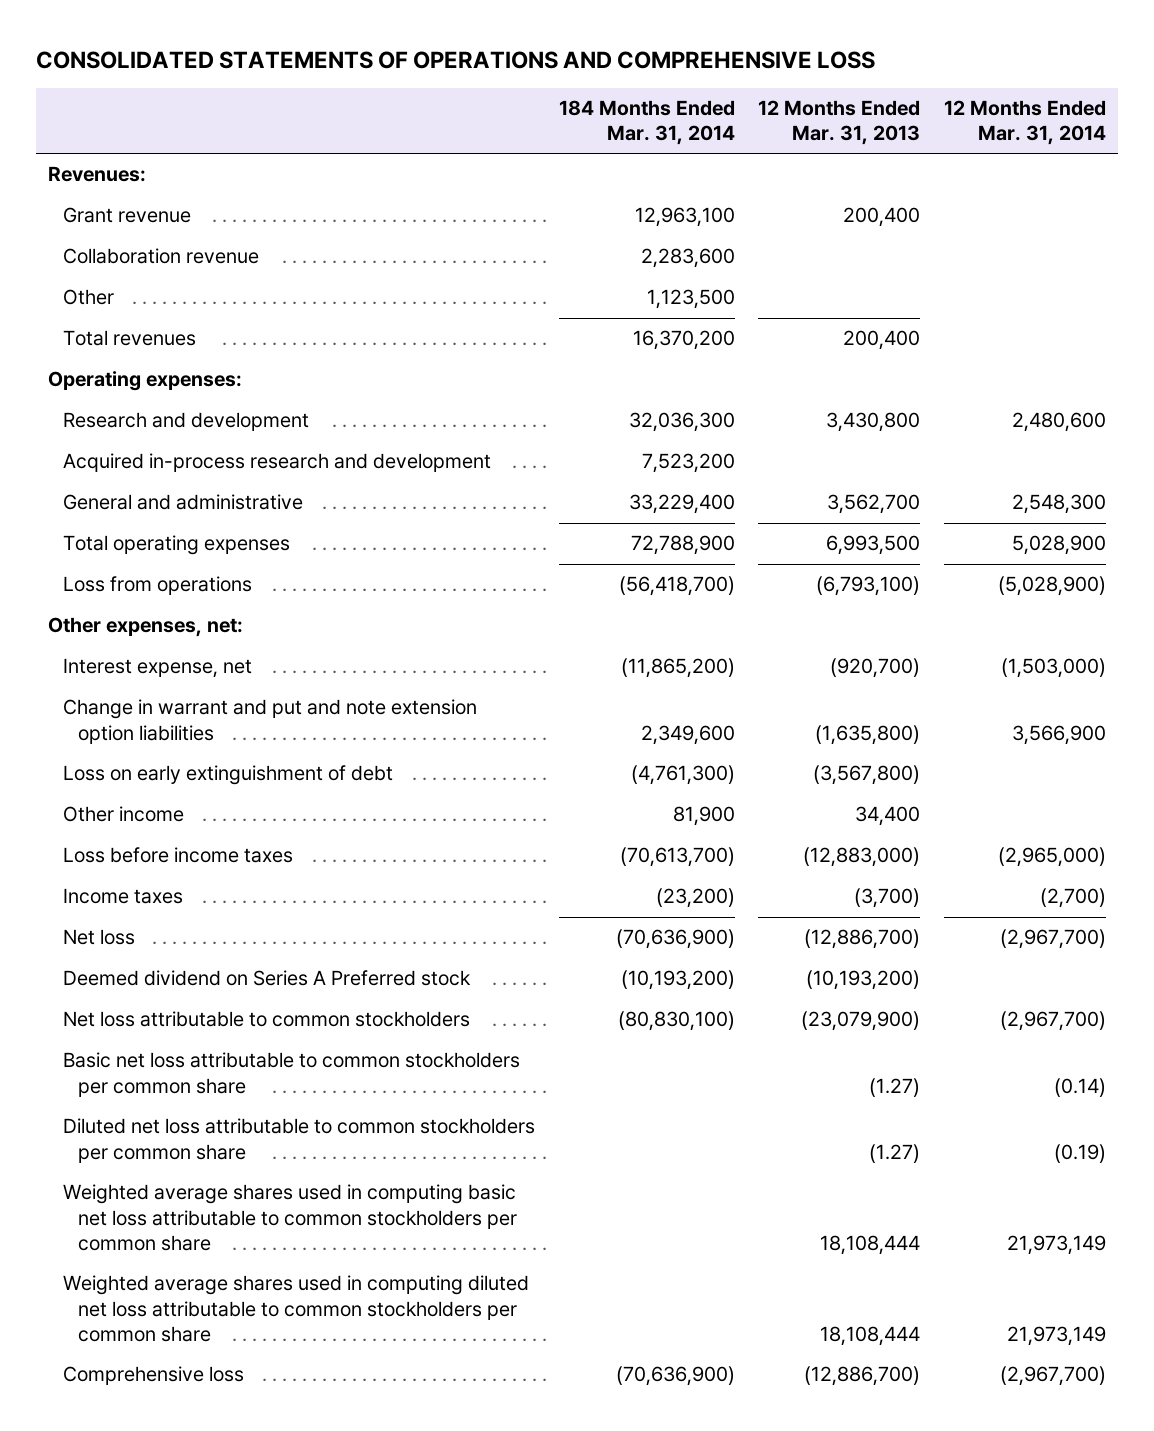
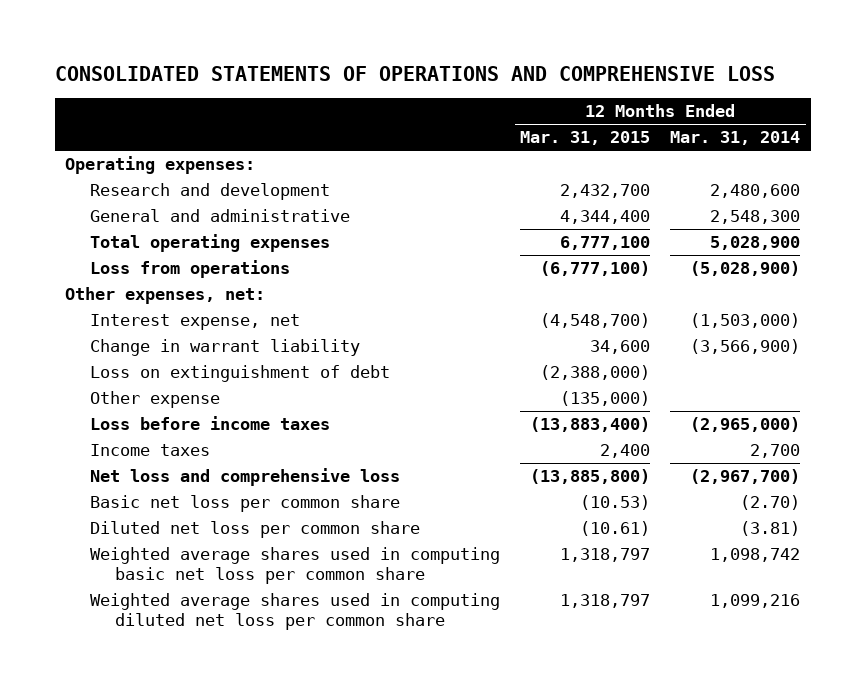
[558,100,735,146] 184 Months Ended Mar. 31, 2014 -> none
[758,100,921,146] 12 Months Ended Mar. 31, 2013 -> none
none -> [520,131,651,146] Mar. 31, 2015
[48,166,147,183] Revenues: -> none
[63,207,192,224] Grant revenue -> none
[63,248,260,265] Collaboration revenue -> none
[63,289,115,306] Other -> none
[63,330,197,347] Total revenues -> none
[63,453,492,473] Acquired in-process research and development -> none
[63,699,478,744] Change in warrant and put and note extension option liabilities -> [90,339,361,357] Change in warrant liability
[1011,724,1106,745] 3,566,900 -> [690,339,801,355] (3,566,900)
[63,765,394,786] Loss on early extinguishment of debt -> [90,365,391,383] Loss on extinguishment of debt
[63,806,185,823] Other income -> [90,391,221,409] Other expense
[63,970,472,987] Deemed dividend on Series A Preferred stock -> none
[63,1011,471,1028] Net loss attributable to common stockholders -> none
[63,1366,245,1386] Comprehensive loss -> none
[1039,888,1106,909] (2,700) -> [750,444,801,459] 2,700
[63,929,136,946] Net loss -> [90,468,401,487] Net loss and comprehensive loss
[63,1052,521,1097] Basic net loss attributable to common stockholders per common share -> [90,495,401,513] Basic net loss per common share
[1053,1077,1106,1097] (0.14) -> [740,495,801,511] (2.70)
[63,1118,536,1163] Diluted net loss attributable to common stockholders per common share -> [90,521,421,539] Diluted net loss per common share
[1053,1143,1106,1163] (0.19) -> [740,521,801,537] (3.81)
[63,1184,517,1251] Weighted average shares used in computing basic net loss attributable to common stockholders per common share -> [90,547,501,584] Weighted average shares used in computing basic net loss per common share
[1006,1234,1106,1255] 21,973,149 -> [710,548,801,563] 1,098,742
[63,1275,530,1342] Weighted average shares used in computing diluted net loss attributable to common stockholders per common share -> [90,593,501,630] Weighted average shares used in computing diluted net loss per common share
[1006,1325,1106,1346] 21,973,149 -> [710,594,801,609] 1,099,216

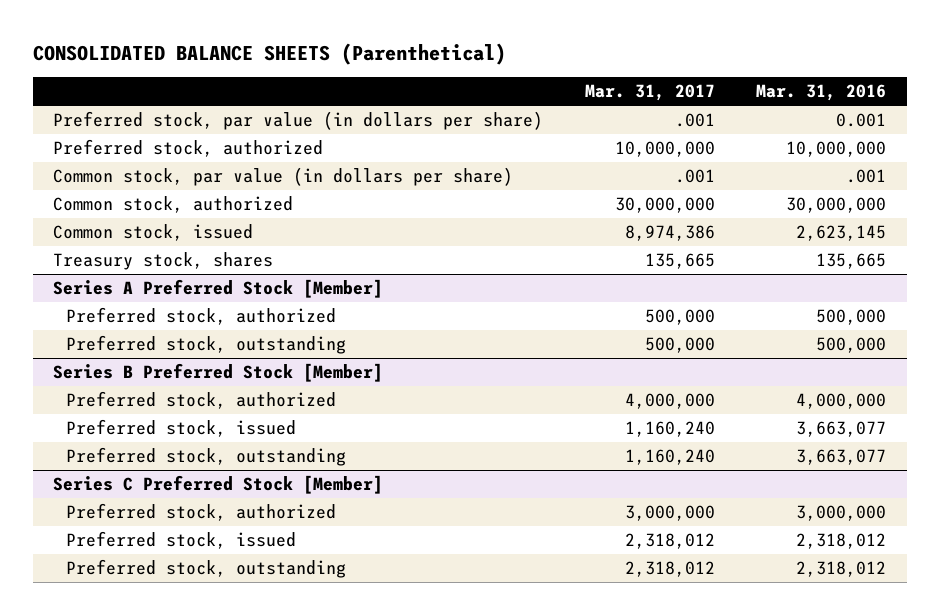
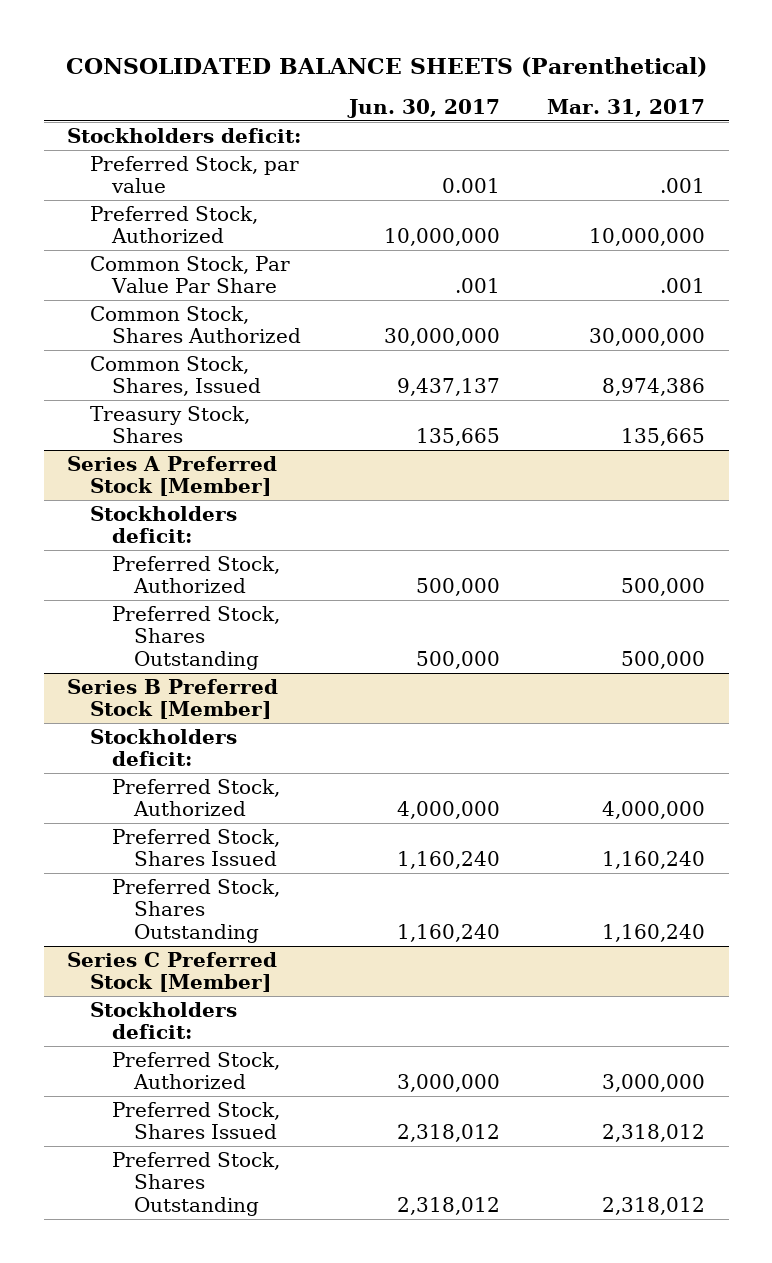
[756,84,887,102] Mar. 31, 2016 -> none
none -> [346,98,500,118] Jun. 30, 2017
none -> [67,127,302,143] Stockholders deficit:
[53,111,544,131] Preferred stock, par value (in dollars per share) -> [89,155,299,194] Preferred Stock, par value
[53,139,324,158] Preferred stock, authorized -> [89,205,258,244] Preferred Stock, Authorized
[53,167,514,187] Common stock, par value (in dollars per share) -> [89,255,290,294] Common Stock, Par Value Par Share
[53,196,294,214] Common stock, authorized -> [89,305,301,344] Common Stock, Shares Authorized
[53,224,254,242] Common stock, issued -> [89,355,261,397] Common Stock, Shares, Issued
[53,252,274,271] Treasury stock, shares -> [89,405,250,444] Treasury Stock, Shares
none -> [89,505,237,544] Stockholders deficit:
[65,307,336,326] Preferred stock, authorized -> [111,555,280,594] Preferred Stock, Authorized
[65,335,346,355] Preferred stock, outstanding -> [111,605,280,670] Preferred Stock, Shares Outstanding
none -> [89,728,237,767] Stockholders deficit:
[65,391,336,410] Preferred stock, authorized -> [111,778,280,817] Preferred Stock, Authorized
[65,419,296,438] Preferred stock, issued -> [111,828,280,867] Preferred Stock, Shares Issued
[65,447,346,467] Preferred stock, outstanding -> [111,878,280,943] Preferred Stock, Shares Outstanding
none -> [89,1001,237,1040] Stockholders deficit:
[65,503,336,522] Preferred stock, authorized -> [111,1051,280,1090] Preferred Stock, Authorized
[65,531,296,550] Preferred stock, issued -> [111,1101,280,1140] Preferred Stock, Shares Issued
[65,559,346,579] Preferred stock, outstanding -> [111,1151,280,1216] Preferred Stock, Shares Outstanding

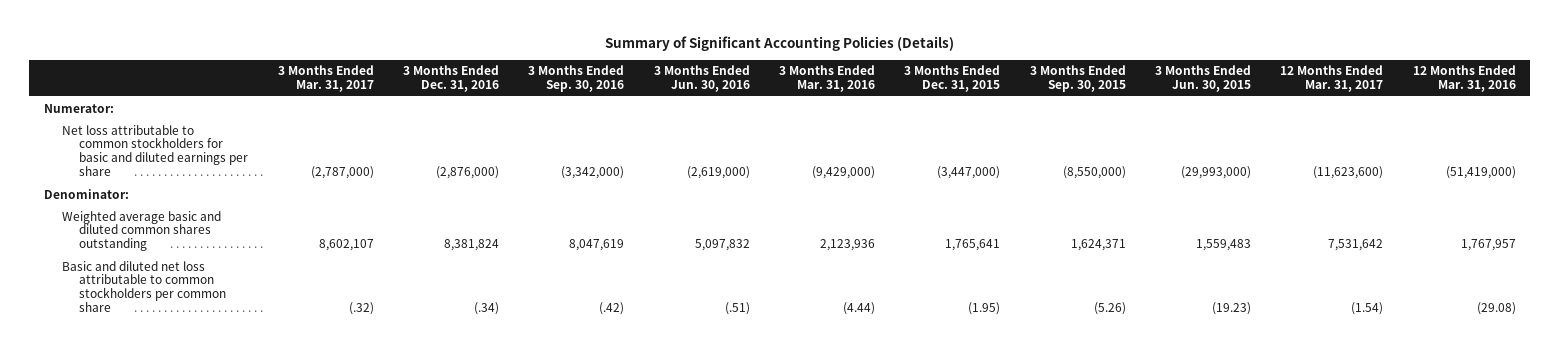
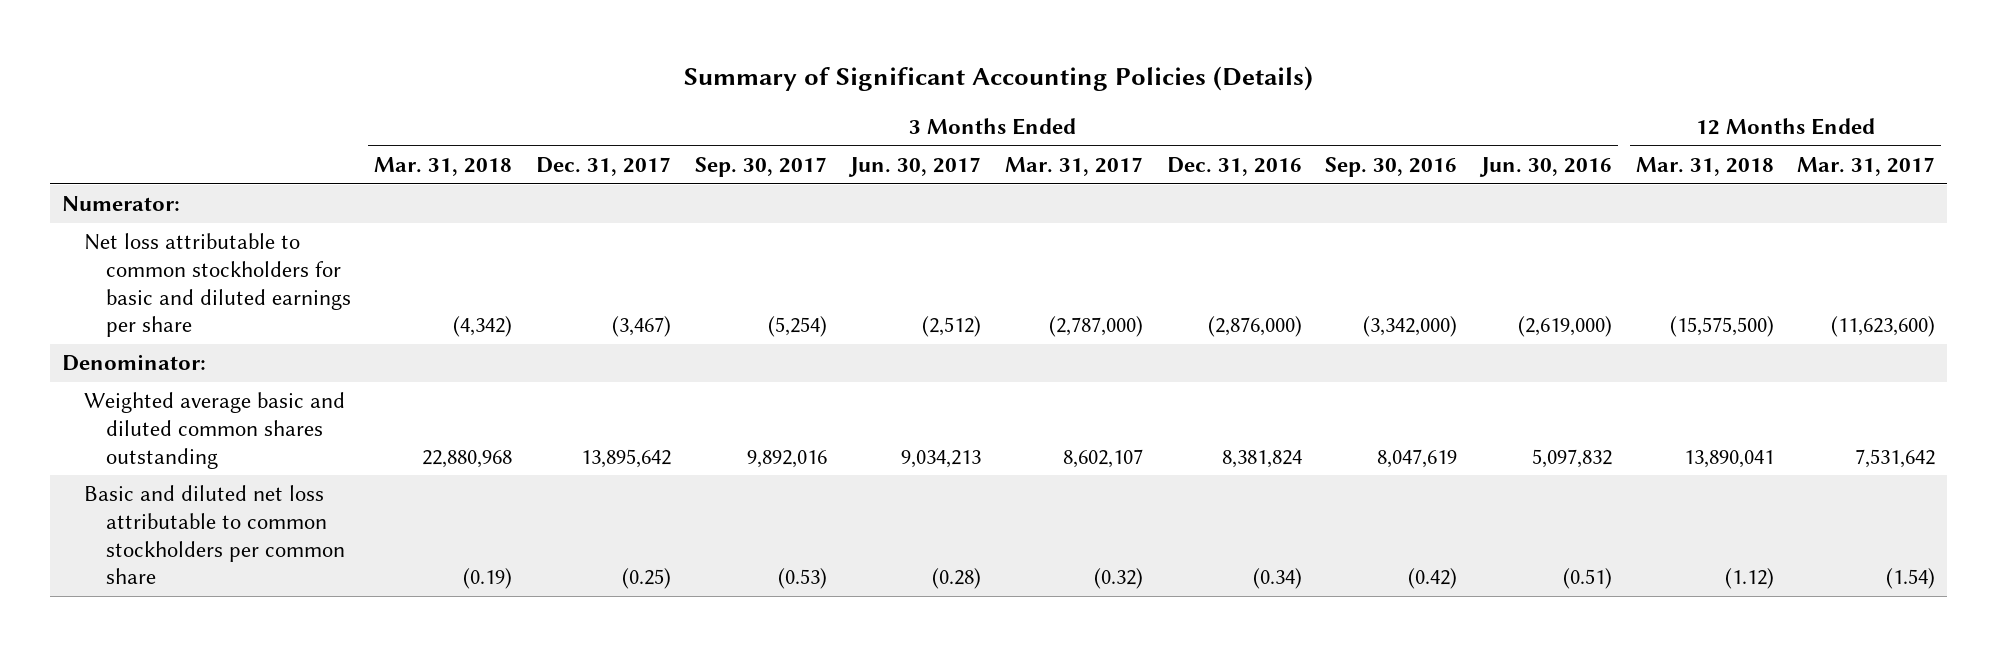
[778,65,875,93] 3 Months Ended Mar. 31, 2016 -> none
[904,65,1001,93] 3 Months Ended Dec. 31, 2015 -> none
[1029,65,1126,93] 3 Months Ended Sep. 30, 2015 -> none
[1155,65,1252,93] 3 Months Ended Jun. 30, 2015 -> none
[1412,65,1516,93] 12 Months Ended Mar. 31, 2016 -> none
none -> [374,157,513,177] Mar. 31, 2018
none -> [535,157,671,177] Dec. 31, 2017
none -> [694,157,827,178] Sep. 30, 2017
none -> [848,157,982,178] Jun. 30, 2017
none -> [1635,157,1774,177] Mar. 31, 2018
[348,301,374,315] (.32) -> [1093,568,1143,590] (0.32)
[473,301,499,315] (.34) -> [1252,568,1302,590] (0.34)
[599,301,625,315] (.42) -> [1408,568,1458,590] (0.42)
[724,301,750,315] (.51) -> [1562,568,1612,590] (0.51)

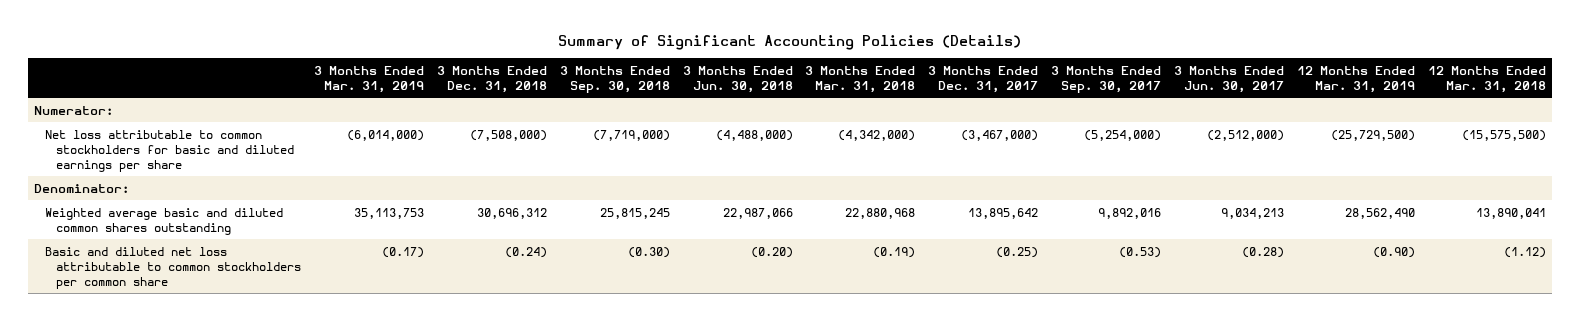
[1004,157,1143,177] Mar. 31, 2017 -> none
[1166,157,1302,177] Dec. 31, 2016 -> none
[1325,157,1458,178] Sep. 30, 2016 -> none
[1478,157,1612,178] Jun. 30, 2016 -> none
[1797,157,1936,177] Mar. 31, 2017 -> none
none -> [313,65,424,93] 3 Months Ended Mar. 31, 2019
none -> [436,65,547,93] 3 Months Ended Dec. 31, 2018
none -> [559,65,670,93] 3 Months Ended Sep. 30, 2018
none -> [682,65,793,93] 3 Months Ended Jun. 30, 2018
none -> [1297,65,1416,93] 12 Months Ended Mar. 31, 2019
[453,316,513,338] (4,342) -> [838,129,916,141] (4,342,000)
[611,316,671,338] (3,467) -> [961,129,1039,141] (3,467,000)
[767,316,827,338] (5,254) -> [1084,129,1162,141] (5,254,000)
[922,316,982,338] (2,512) -> [1207,129,1285,141] (2,512,000)

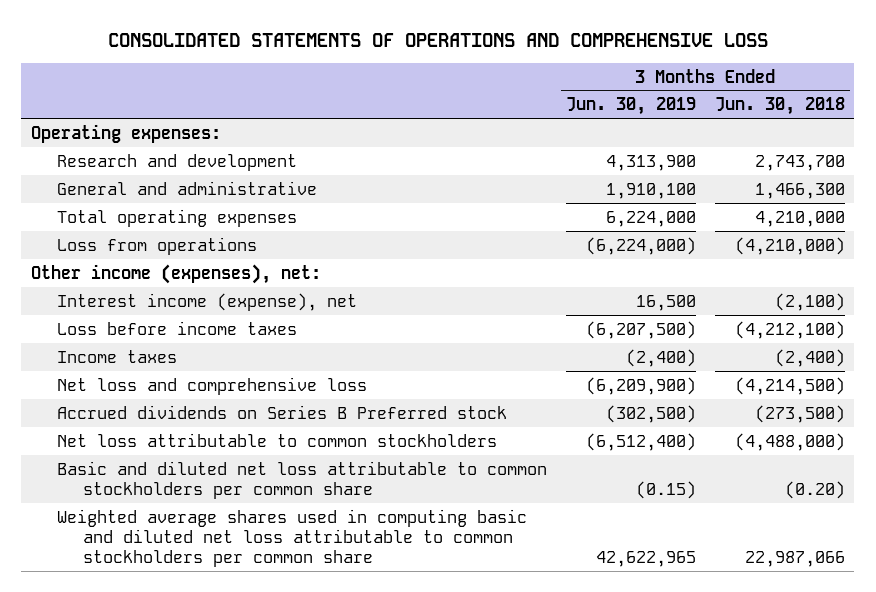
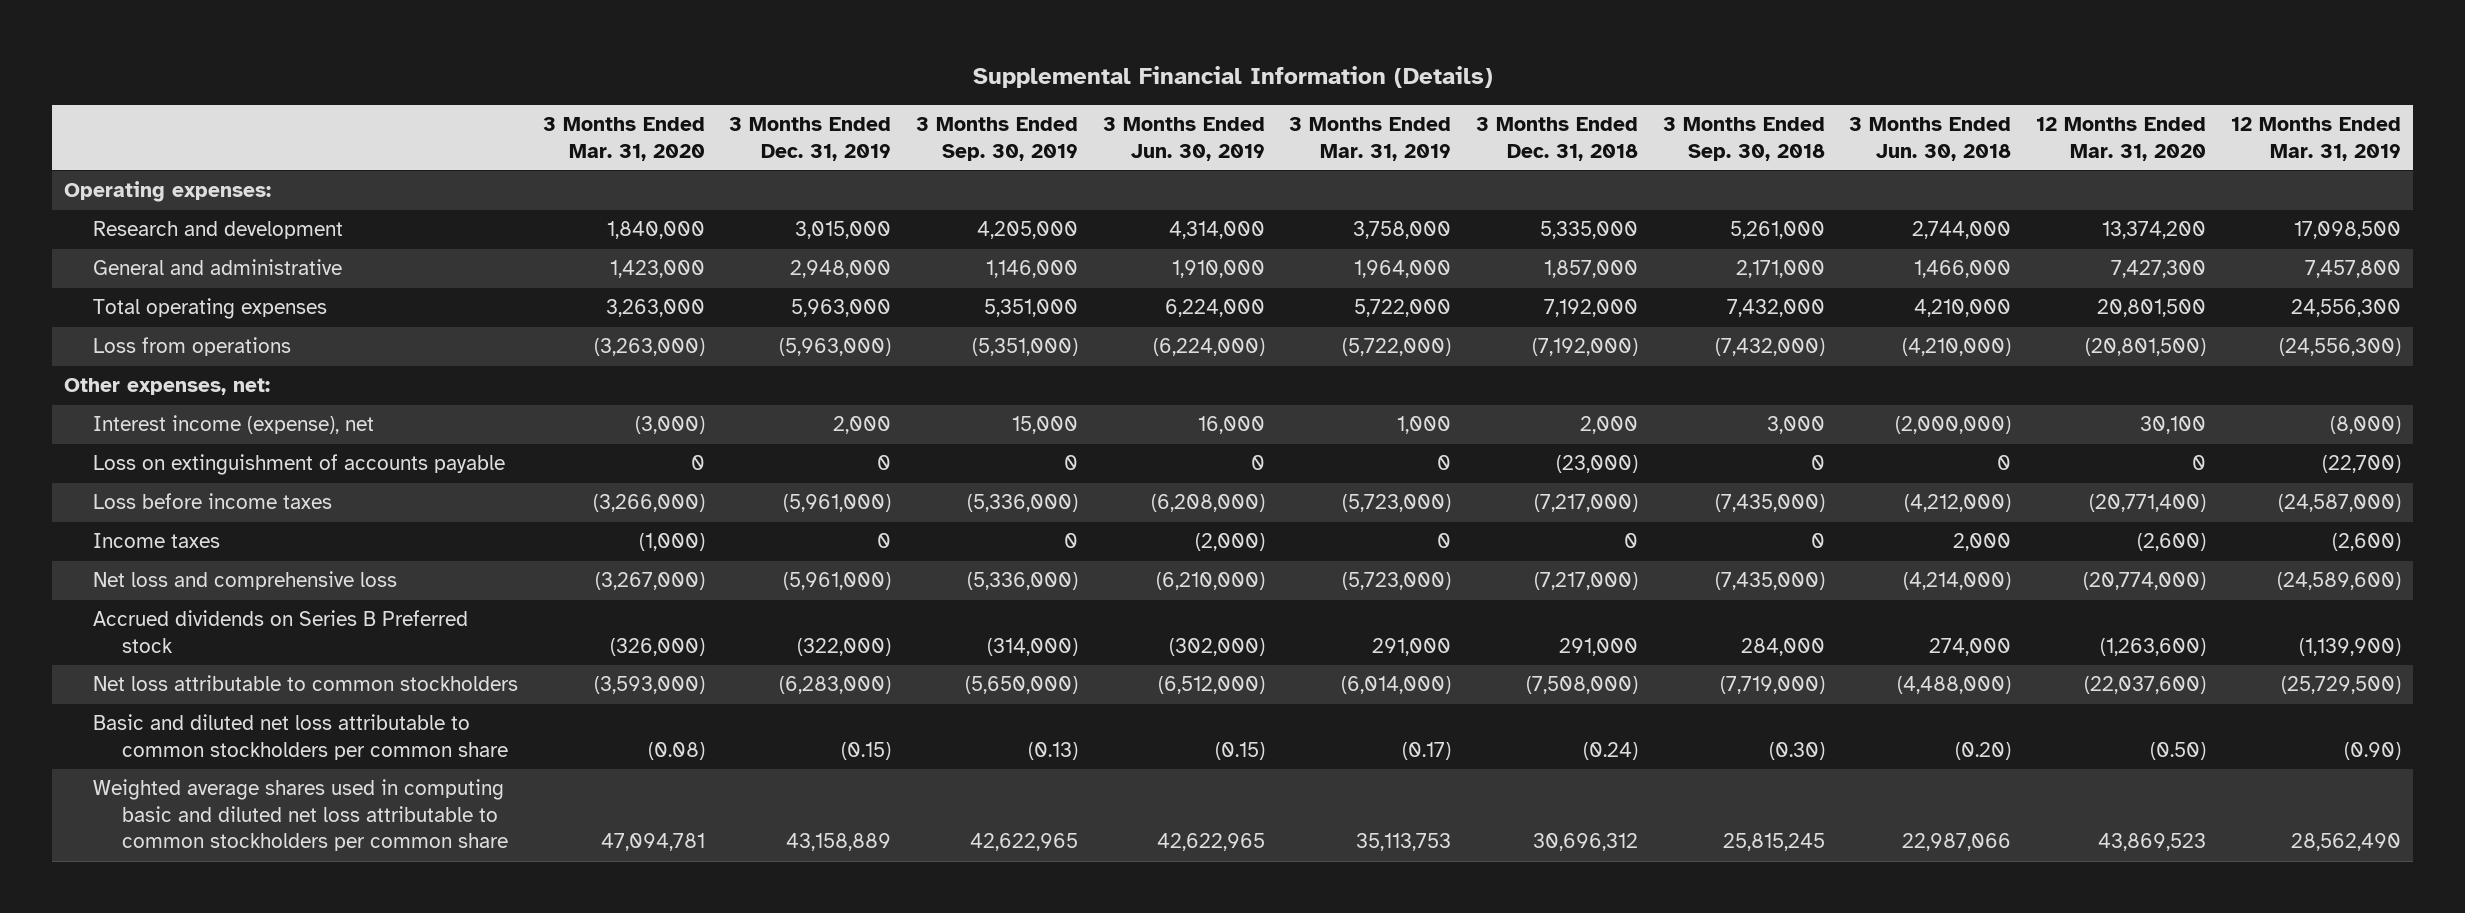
[107,32,768,47] CONSOLIDATED STATEMENTS OF OPERATIONS AND COMPREHENSIVE LOSS -> [972,66,1493,89] Supplemental Financial Information (Details)
none -> [542,117,705,161] 3 Months Ended Mar. 31, 2020
none -> [729,117,892,161] 3 Months Ended Dec. 31, 2019
none -> [916,117,1079,161] 3 Months Ended Sep. 30, 2019
none -> [1289,117,1452,161] 3 Months Ended Mar. 31, 2019
none -> [1476,117,1639,161] 3 Months Ended Dec. 31, 2018
none -> [1662,117,1825,161] 3 Months Ended Sep. 30, 2018
none -> [2035,117,2206,161] 12 Months Ended Mar. 31, 2020
none -> [2230,117,2401,161] 12 Months Ended Mar. 31, 2019
[605,154,696,171] 4,313,900 -> [1168,221,1265,240] 4,314,000
[754,154,845,171] 2,743,700 -> [1912,221,2012,240] 2,744,000
[605,182,696,199] 1,910,100 -> [1171,260,1265,279] 1,910,000
[754,182,845,199] 1,466,300 -> [1914,260,2012,279] 1,466,000
[30,263,321,284] Other income (expenses), net: -> [64,378,271,396] Other expenses, net:
[635,294,696,311] 16,500 -> [1197,416,1265,435] 16,000
[774,292,845,311] (2,100) -> [1895,416,2012,435] (2,000,000)
none -> [93,454,506,476] Loss on extinguishment of accounts payable
[585,320,696,339] (6,207,500) -> [1150,494,1265,513] (6,208,000)
[734,320,845,339] (4,212,100) -> [1904,494,2012,513] (4,212,000)
[625,348,696,367] (2,400) -> [1194,533,1265,552] (2,000)
[774,348,845,367] (2,400) -> [1953,533,2012,552] 2,000
[585,376,696,395] (6,209,900) -> [1155,572,1265,591] (6,210,000)
[734,376,845,395] (4,214,500) -> [1903,572,2012,591] (4,214,000)
[605,404,696,423] (302,500) -> [1168,637,1265,656] (302,000)
[754,404,845,423] (273,500) -> [1929,637,2012,656] 274,000
[585,432,696,451] (6,512,400) -> [1157,676,1265,695] (6,512,000)

